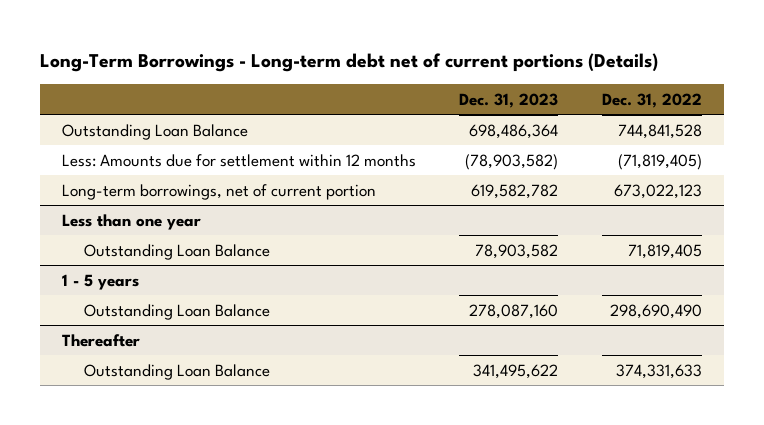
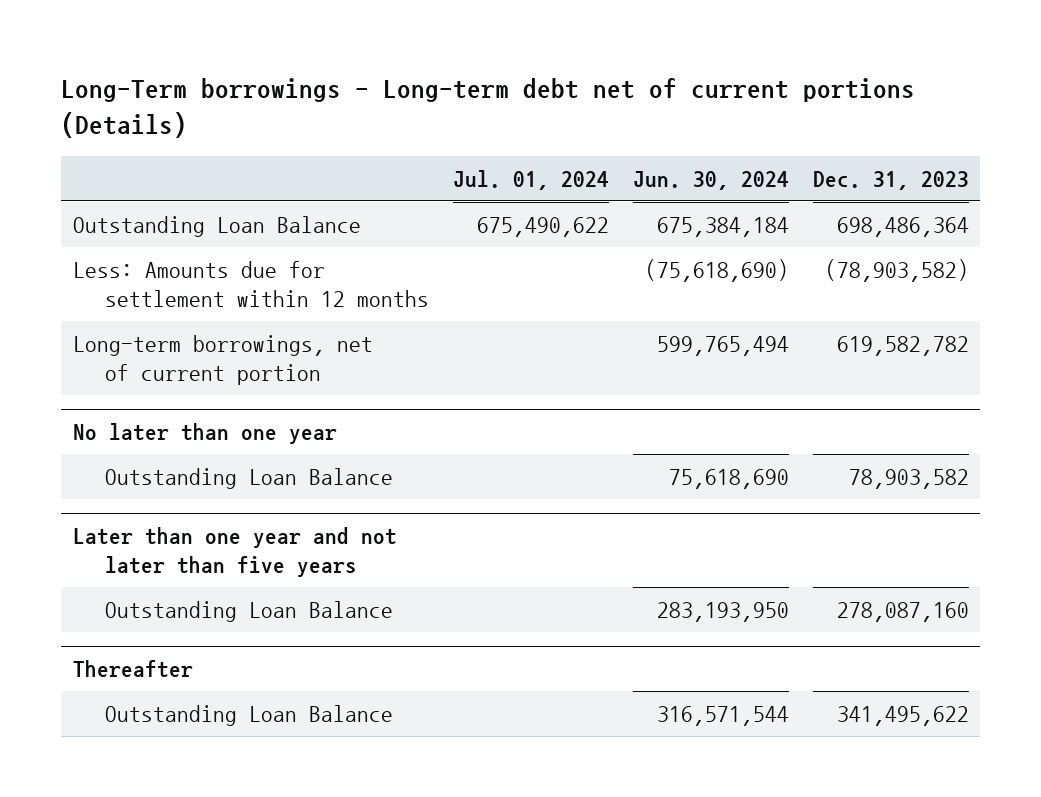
[40,52,659,72] Long-Term Borrowings - Long-term debt net of current portions (Details) -> [60,77,915,138] Long-Term borrowings - Long-term debt net of current portions (Details)
[601,92,702,108] Dec. 31, 2022 -> none
none -> [452,169,609,190] Jul. 01, 2024
none -> [632,170,789,190] Jun. 30, 2024
[61,213,201,230] Less than one year -> [72,423,337,445] No later than one year
[61,273,139,290] 1 - 5 years -> [72,527,397,578] Later than one year and not later than five years

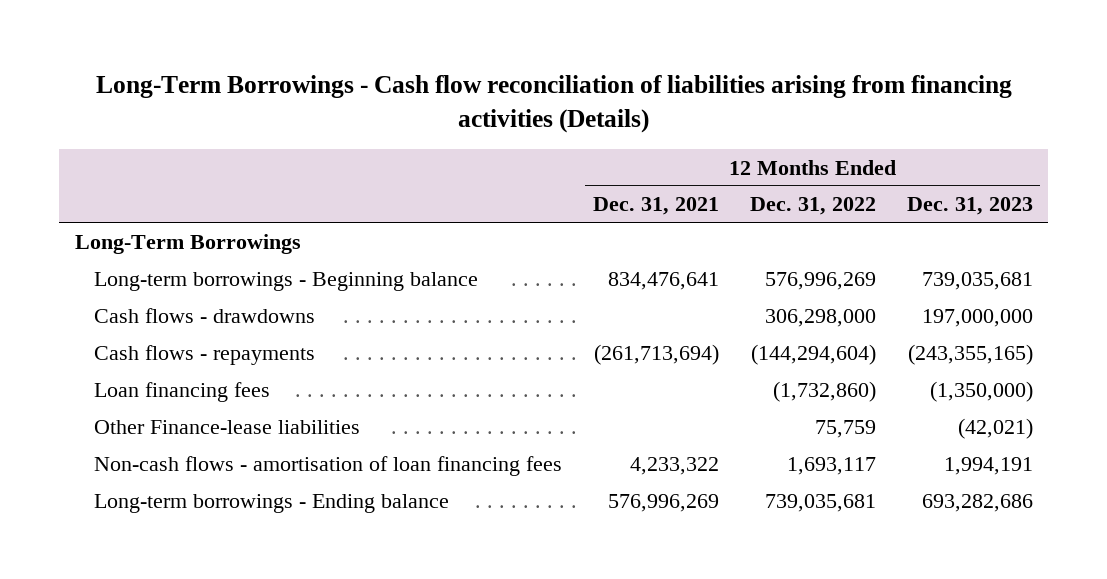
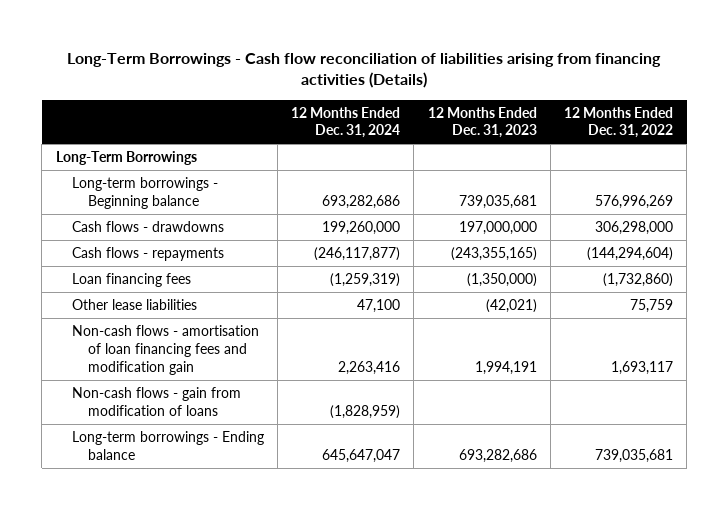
[592,197,719,216] Dec. 31, 2021 -> none
none -> [291,106,401,139] 12 Months Ended Dec. 31, 2024
[93,420,360,435] Other Finance-lease liabilities -> [71,299,197,311] Other lease liabilities
[93,456,562,477] Non-cash flows - amortisation of loan financing fees -> [71,325,259,375] Non-cash flows - amortisation of loan financing fees and modification gain
none -> [71,387,241,416] Non-cash flows - gain from modification of loans

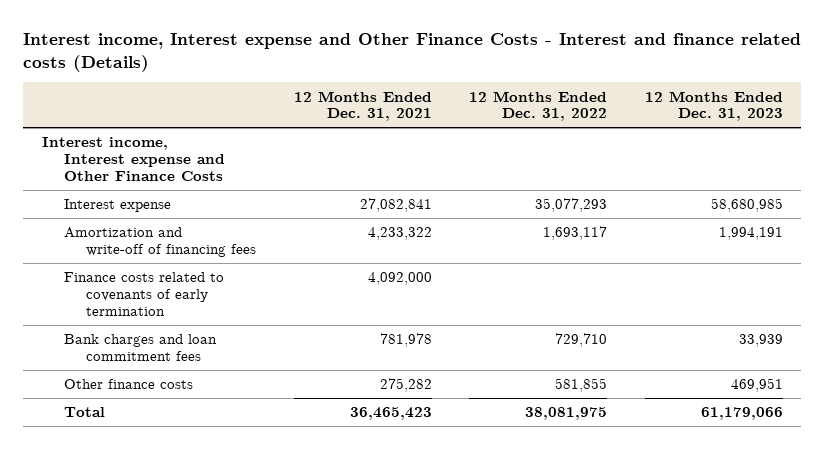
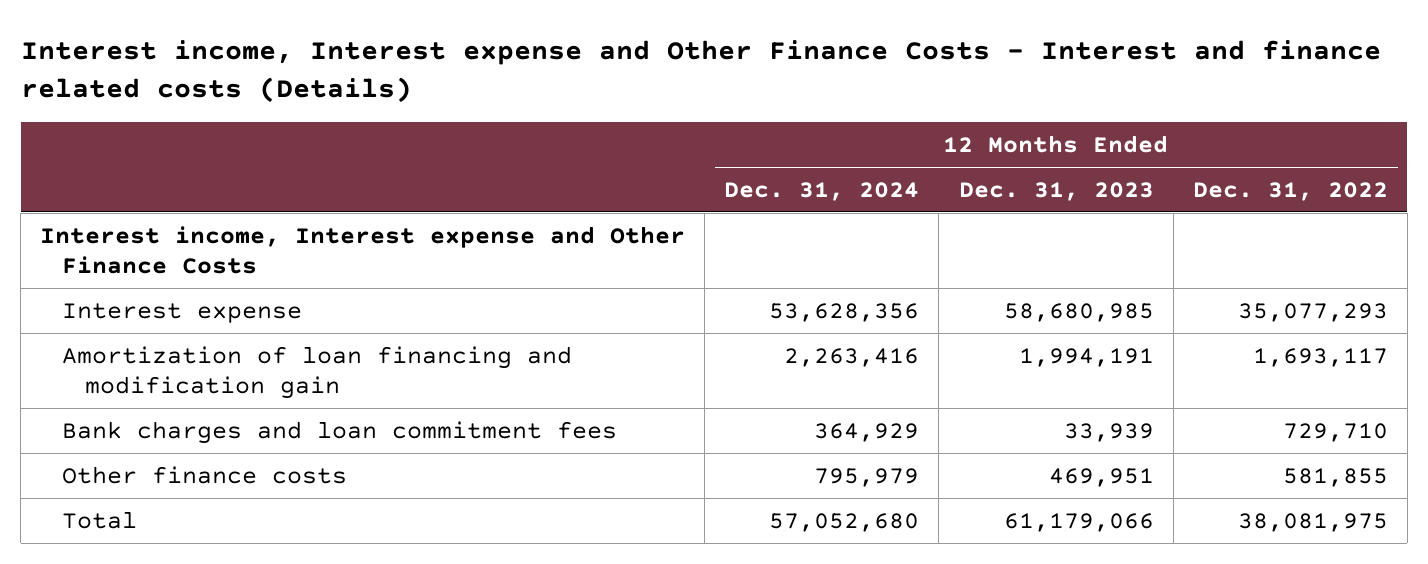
[293,90,432,122] 12 Months Ended Dec. 31, 2021 -> none
none -> [724,181,920,201] Dec. 31, 2024
[63,272,224,316] Finance costs related to covenants of early termination -> none
[63,227,257,257] Amortization and write-off of financing fees -> [62,345,573,399] Amortization of loan financing and modification gain

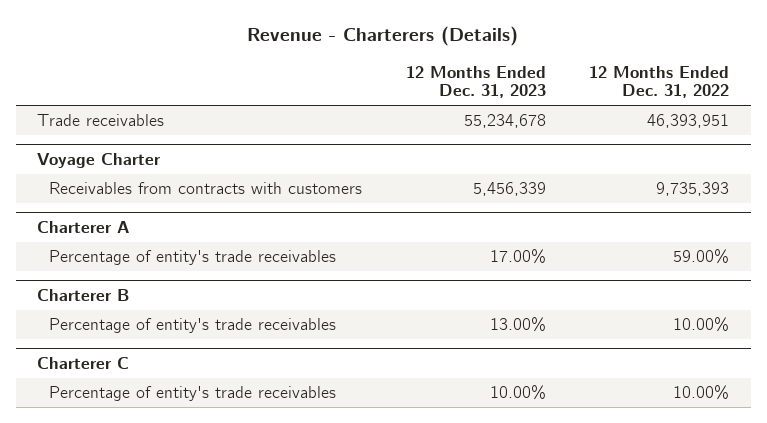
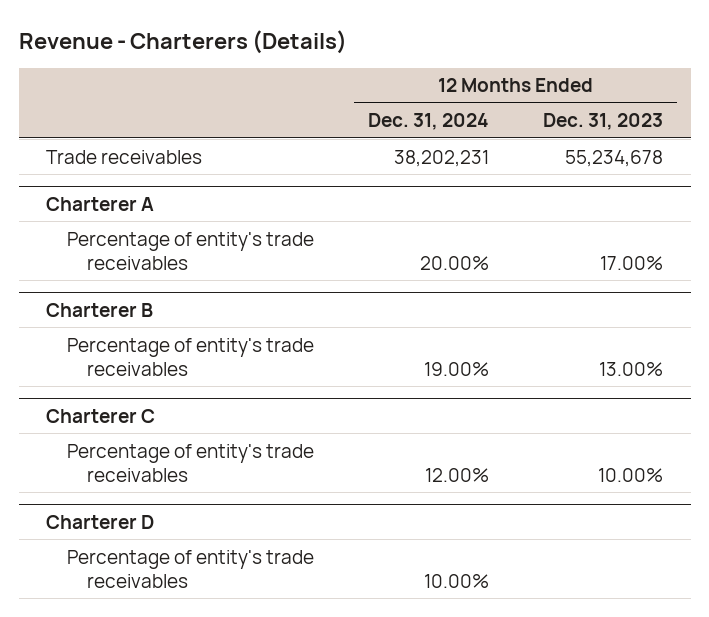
[589,65,730,99] 12 Months Ended Dec. 31, 2022 -> none
none -> [368,113,490,131] Dec. 31, 2024
[37,152,162,168] Voyage Charter -> none
[49,182,363,195] Receivables from contracts with customers -> none
none -> [46,514,155,529] Charterer D
none -> [66,549,314,588] Percentage of entity's trade receivables

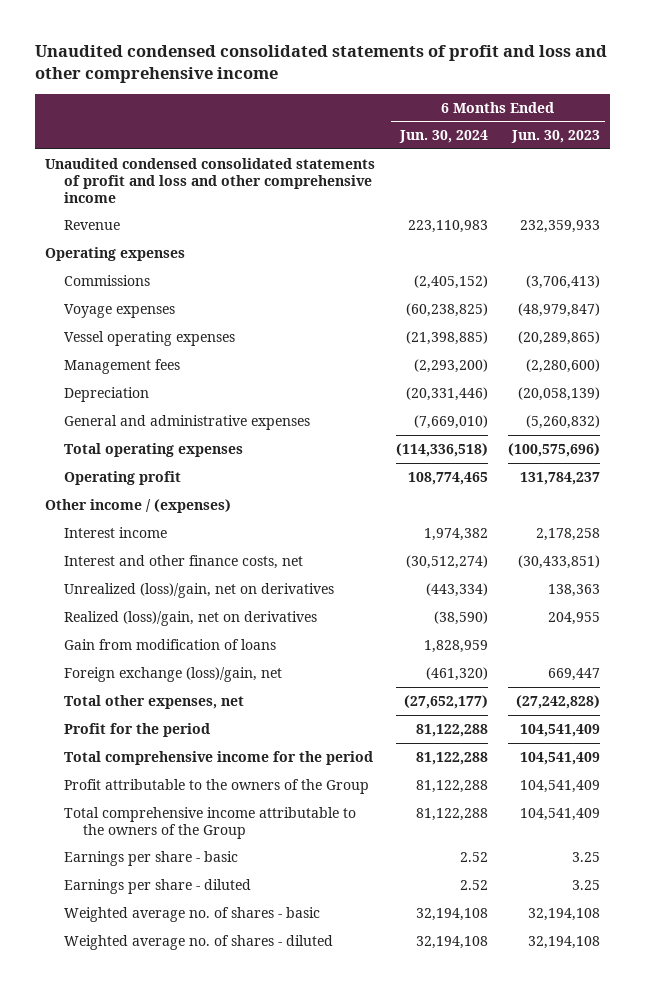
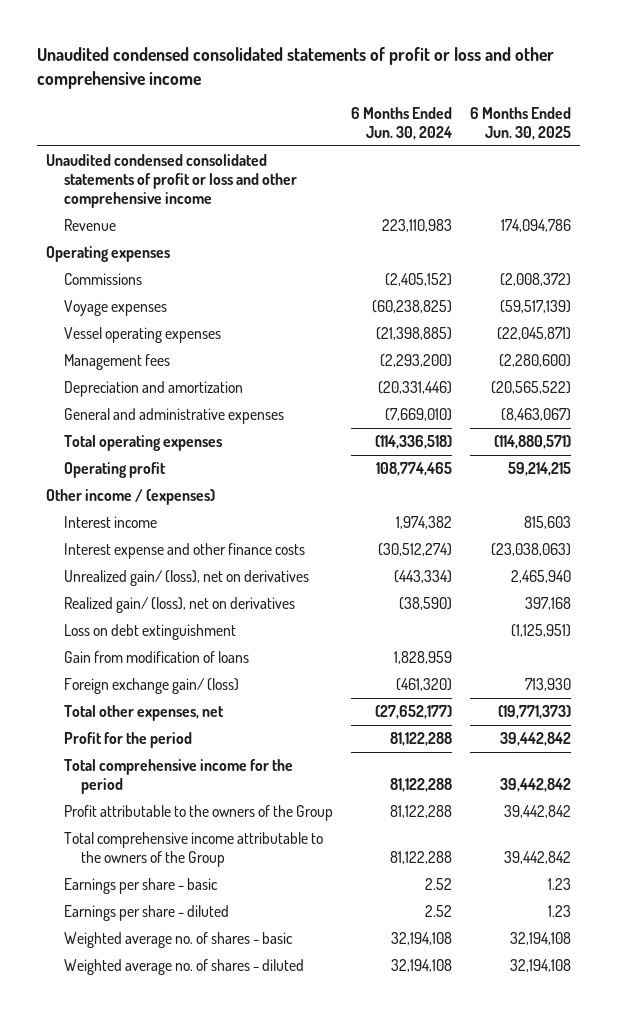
[35,45,608,84] Unaudited condensed consolidated statements of profit and loss and other comprehensive income -> [37,46,555,89] Unaudited condensed consolidated statements of profit or loss and other comprehensive income
[511,130,601,144] Jun. 30, 2023 -> none
none -> [470,106,572,140] 6 Months Ended Jun. 30, 2025
[45,157,376,203] Unaudited condensed consolidated statements of profit and loss and other comprehensive income -> [46,153,297,209] Unaudited condensed consolidated statements of profit or loss and other comprehensive income
[64,386,150,402] Depreciation -> [63,380,243,397] Depreciation and amortization
[64,554,304,569] Interest and other finance costs, net -> [63,542,305,559] Interest expense and other finance costs
[64,582,335,598] Unrealized (loss)/gain, net on derivatives -> [63,569,309,586] Unrealized gain/ (loss), net on derivatives
[64,610,318,626] Realized (loss)/gain, net on derivatives -> [63,596,295,613] Realized gain/ (loss), net on derivatives
none -> [63,623,236,640] Loss on debt extinguishment
[64,666,283,682] Foreign exchange (loss)/gain, net -> [63,677,239,694] Foreign exchange gain/ (loss)

